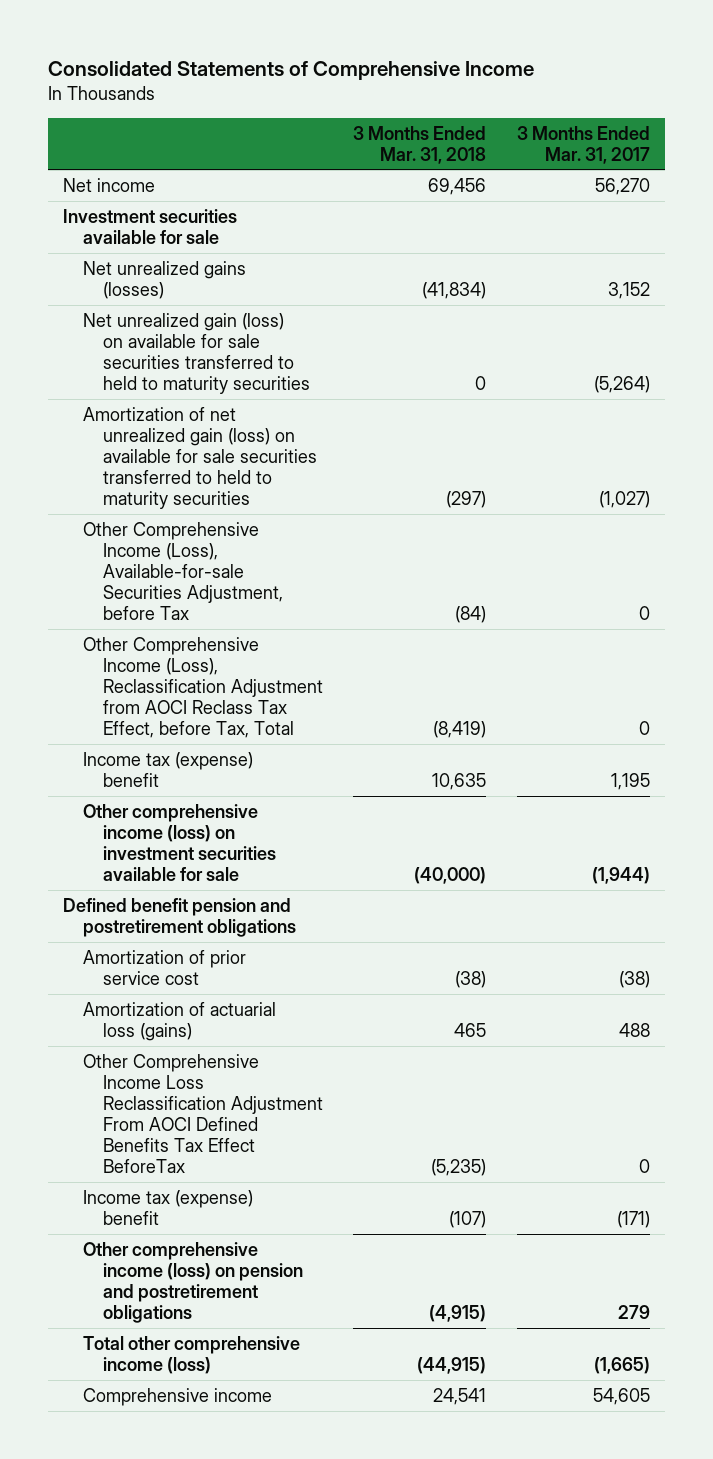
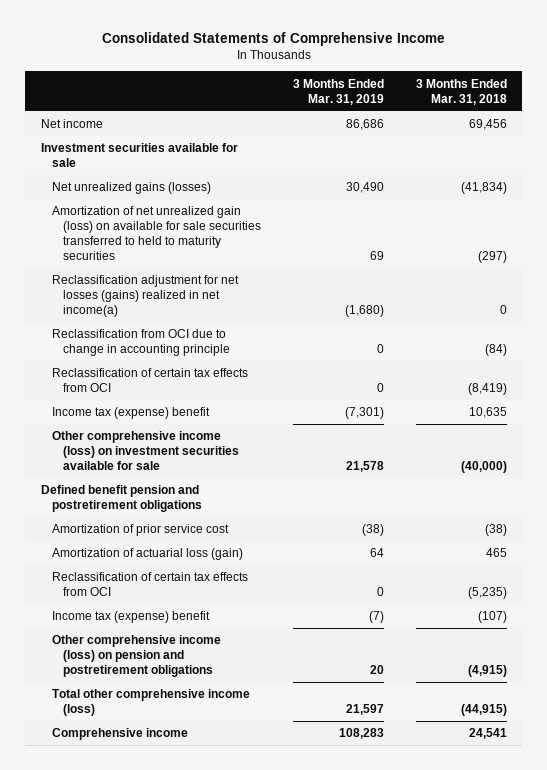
[517,125,651,164] 3 Months Ended Mar. 31, 2017 -> none
none -> [292,78,384,105] 3 Months Ended Mar. 31, 2019
[82,312,310,394] Net unrealized gain (loss) on available for sale securities transferred to held to maturity securities -> none
none -> [51,275,239,318] Reclassification adjustment for net losses (gains) realized in net income(a)
[82,521,283,620] Other Comprehensive Income (Loss), Available-for-sale Securities Adjustment, before Tax -> [51,329,231,357] Reclassification from OCI due to change in accounting principle
[82,636,323,738] Other Comprehensive Income (Loss), Reclassification Adjustment from AOCI Reclass Tax Effect, before Tax, Total -> [51,368,248,393] Reclassification of certain tax effects from OCI
[82,1001,276,1041] Amortization of actuarial loss (gains) -> [51,548,243,561] Amortization of actuarial loss (gain)
[82,1053,323,1173] Other Comprehensive Income Loss Reclassification Adjustment From AOCI Defined Benefits Tax Effect BeforeTax -> [51,572,248,597] Reclassification of certain tax effects from OCI

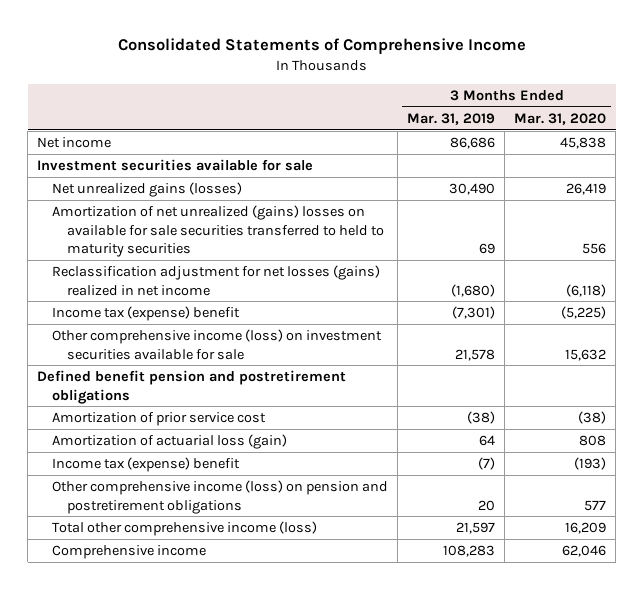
[415,78,507,105] 3 Months Ended Mar. 31, 2018 -> none
none -> [514,112,607,125] Mar. 31, 2020
[51,329,231,357] Reclassification from OCI due to change in accounting principle -> none
[51,368,248,393] Reclassification of certain tax effects from OCI -> none
[51,206,262,261] Amortization of net unrealized gain (loss) on available for sale securities transferred to held to maturity securities -> [52,204,385,258] Amortization of net unrealized (gains) losses on available for sale securities transferred to held to maturity securities
[51,275,239,318] Reclassification adjustment for net losses (gains) realized in net income(a) -> [52,264,381,296] Reclassification adjustment for net losses (gains) realized in net income
[51,572,248,597] Reclassification of certain tax effects from OCI -> none

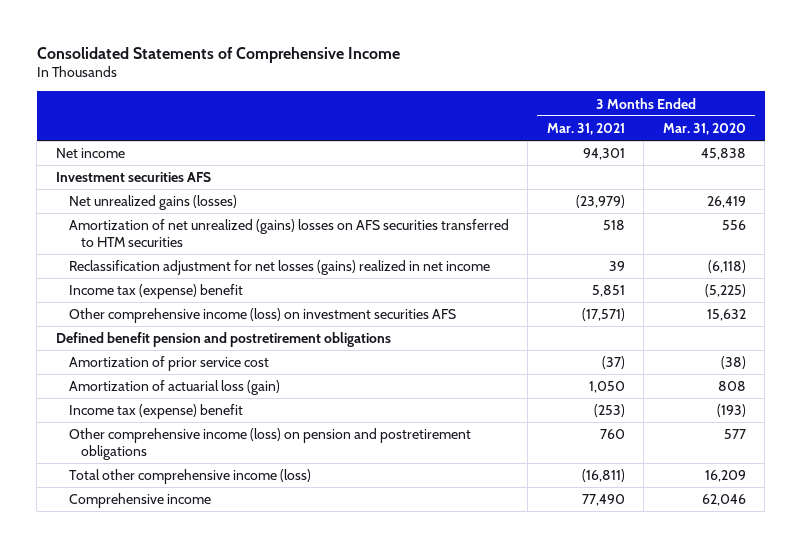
[407,112,496,125] Mar. 31, 2019 -> none
none -> [546,122,625,135] Mar. 31, 2021
[37,158,314,171] Investment securities available for sale -> [55,172,211,183] Investment securities AFS
[52,204,385,258] Amortization of net unrealized (gains) losses on available for sale securities transferred to held to maturity securities -> [68,219,509,247] Amortization of net unrealized (gains) losses on AFS securities transferred to HTM securities
[52,328,383,360] Other comprehensive income (loss) on investment securities available for sale -> [68,308,456,324] Other comprehensive income (loss) on investment securities AFS

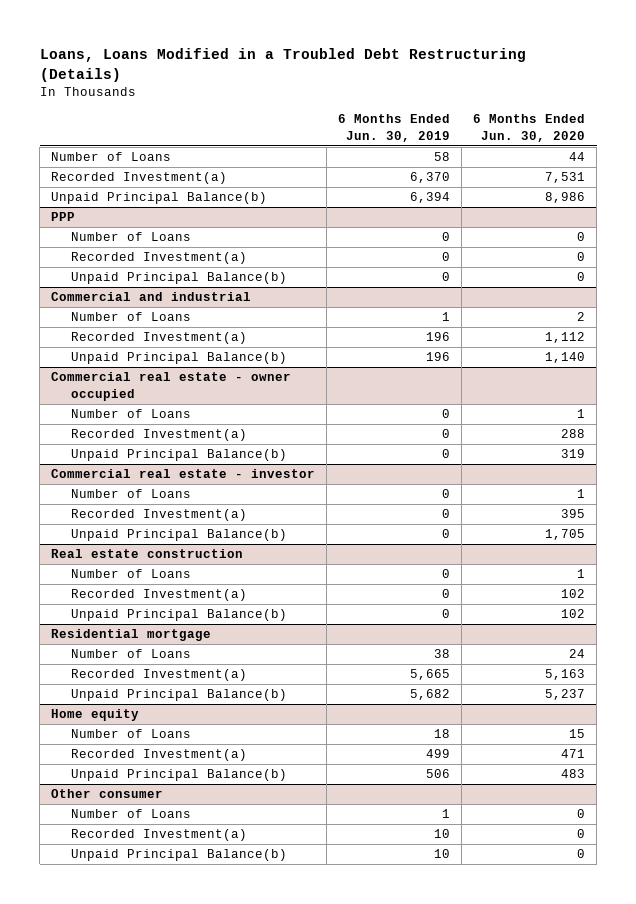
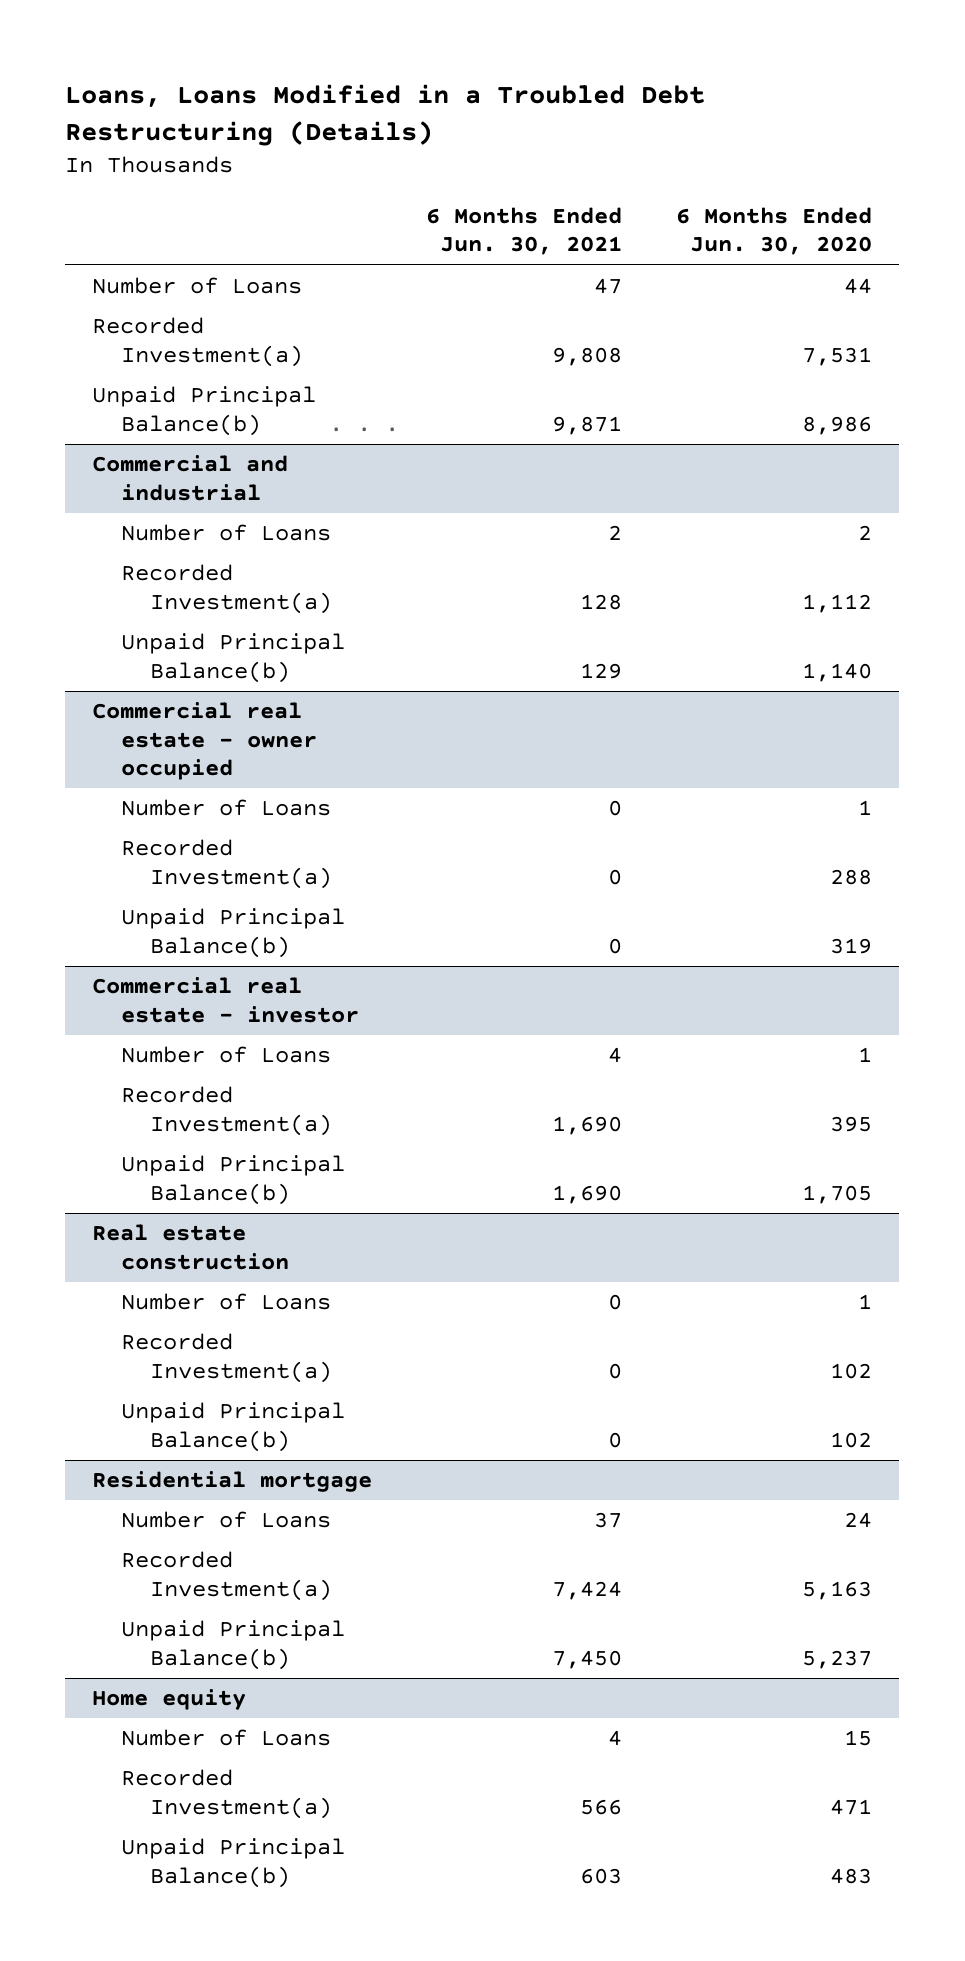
[338,114,451,142] 6 Months Ended Jun. 30, 2019 -> none
none -> [426,207,623,256] 6 Months Ended Jun. 30, 2021
[51,212,76,222] PPP -> none
[71,232,192,242] Number of Loans -> none
[71,252,248,265] Recorded Investment(a) -> none
[71,272,288,285] Unpaid Principal Balance(b) -> none
[51,789,164,799] Other consumer -> none
[71,809,192,819] Number of Loans -> none
[71,829,248,842] Recorded Investment(a) -> none
[71,849,288,862] Unpaid Principal Balance(b) -> none

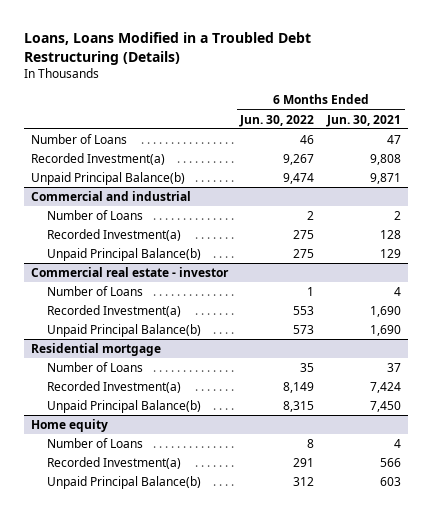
[676,207,873,256] 6 Months Ended Jun. 30, 2020 -> none
none -> [239,114,315,127] Jun. 30, 2022
[92,702,318,781] Commercial real estate - owner occupied -> none
[121,799,332,817] Number of Loans -> none
[121,839,332,889] Recorded Investment(a) -> none
[121,908,346,958] Unpaid Principal Balance(b) -> none
[92,1224,290,1270] Real estate construction -> none
[121,1293,332,1311] Number of Loans -> none
[121,1333,332,1383] Recorded Investment(a) -> none
[121,1402,346,1452] Unpaid Principal Balance(b) -> none

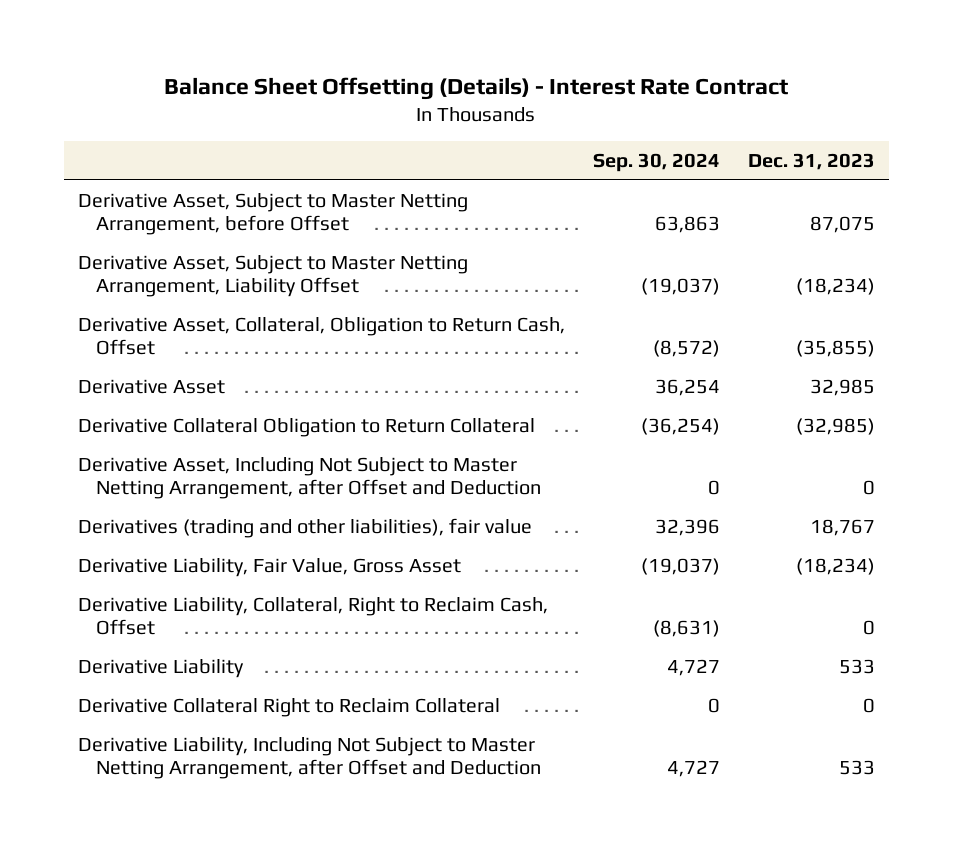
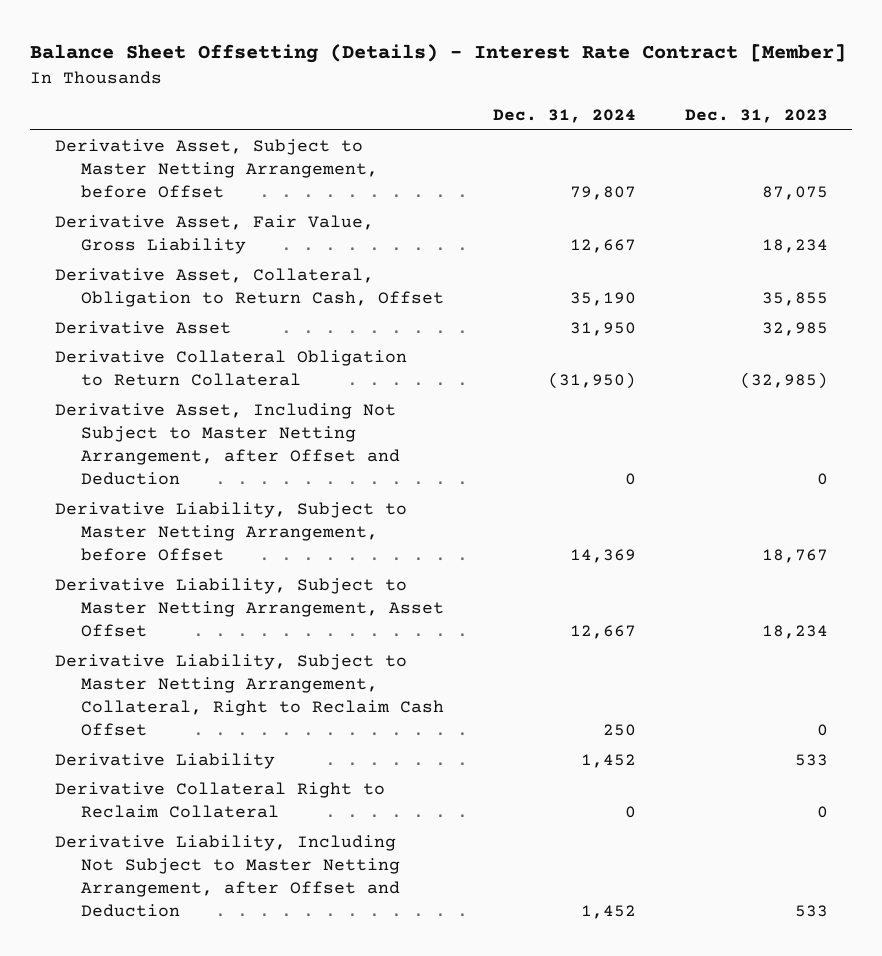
[164,77,789,101] Balance Sheet Offsetting (Details) - Interest Rate Contract -> [30,44,847,64] Balance Sheet Offsetting (Details) - Interest Rate Contract [Member]
[592,152,720,172] Sep. 30, 2024 -> none
none -> [492,109,636,124] Dec. 31, 2024
[77,254,468,297] Derivative Asset, Subject to Master Netting Arrangement, Liability Offset -> [54,214,374,255] Derivative Asset, Fair Value, Gross Liability
[796,277,876,295] (18,234) -> [761,239,828,254] 18,234
[796,339,876,357] (35,855) -> [761,292,828,307] 35,855
[77,517,532,538] Derivatives (trading and other liabilities), fair value -> [54,501,407,562] Derivative Liability, Subject to Master Netting Arrangement, before Offset
[77,557,461,577] Derivative Liability, Fair Value, Gross Asset -> [54,577,444,638] Derivative Liability, Subject to Master Netting Arrangement, Asset Offset
[796,557,876,575] (18,234) -> [761,625,828,640] 18,234
[77,596,548,635] Derivative Liability, Collateral, Right to Reclaim Cash, Offset -> [54,653,444,737] Derivative Liability, Subject to Master Netting Arrangement, Collateral, Right to Reclaim Cash Offset

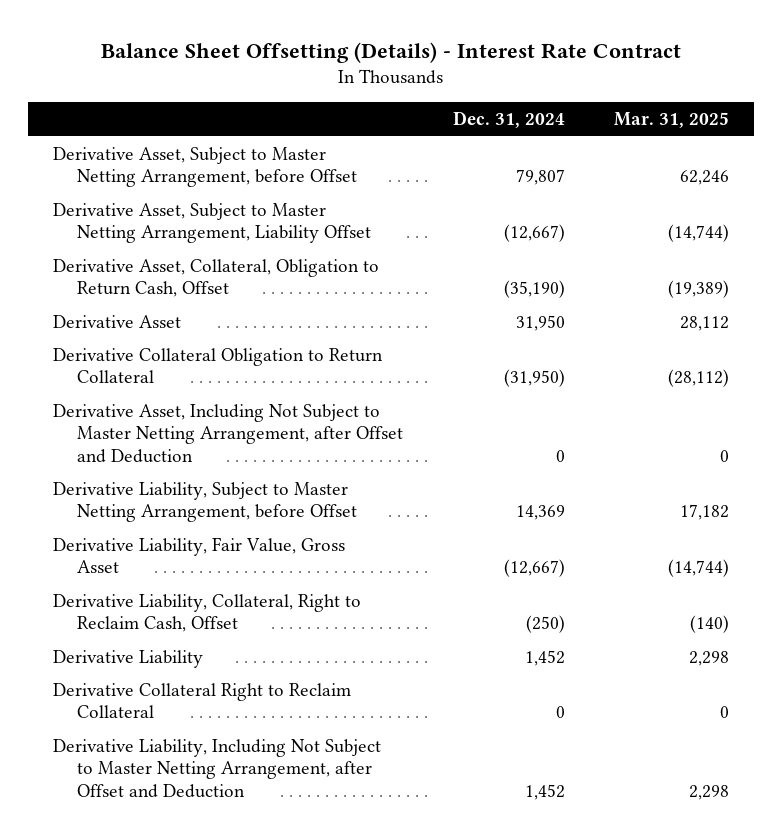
[30,44,847,64] Balance Sheet Offsetting (Details) - Interest Rate Contract [Member] -> [101,41,682,63] Balance Sheet Offsetting (Details) - Interest Rate Contract
[684,109,828,124] Dec. 31, 2023 -> none
none -> [614,112,730,129] Mar. 31, 2025
[54,214,374,255] Derivative Asset, Fair Value, Gross Liability -> [52,202,372,244] Derivative Asset, Subject to Master Netting Arrangement, Liability Offset
[569,239,636,254] 12,667 -> [503,224,565,243] (12,667)
[569,292,636,307] 35,190 -> [503,280,565,299] (35,190)
[54,577,444,638] Derivative Liability, Subject to Master Netting Arrangement, Asset Offset -> [52,536,345,574] Derivative Liability, Fair Value, Gross Asset
[569,625,636,640] 12,667 -> [503,559,565,578] (12,667)
[54,653,444,737] Derivative Liability, Subject to Master Netting Arrangement, Collateral, Right to Reclaim Cash Offset -> [52,593,361,633] Derivative Liability, Collateral, Right to Reclaim Cash, Offset
[602,724,636,737] 250 -> [525,615,565,634] (250)

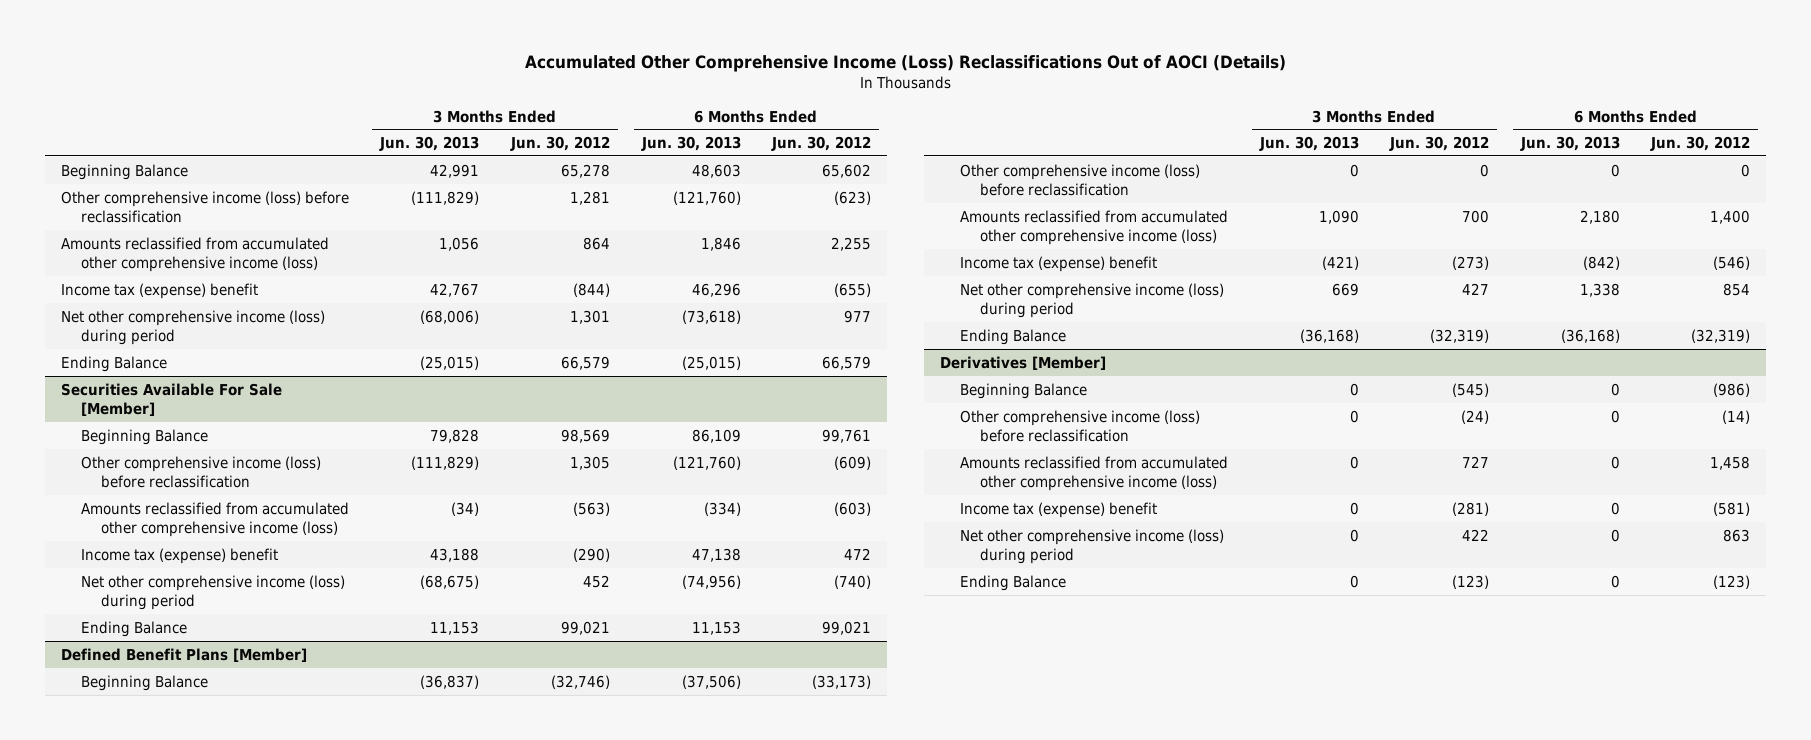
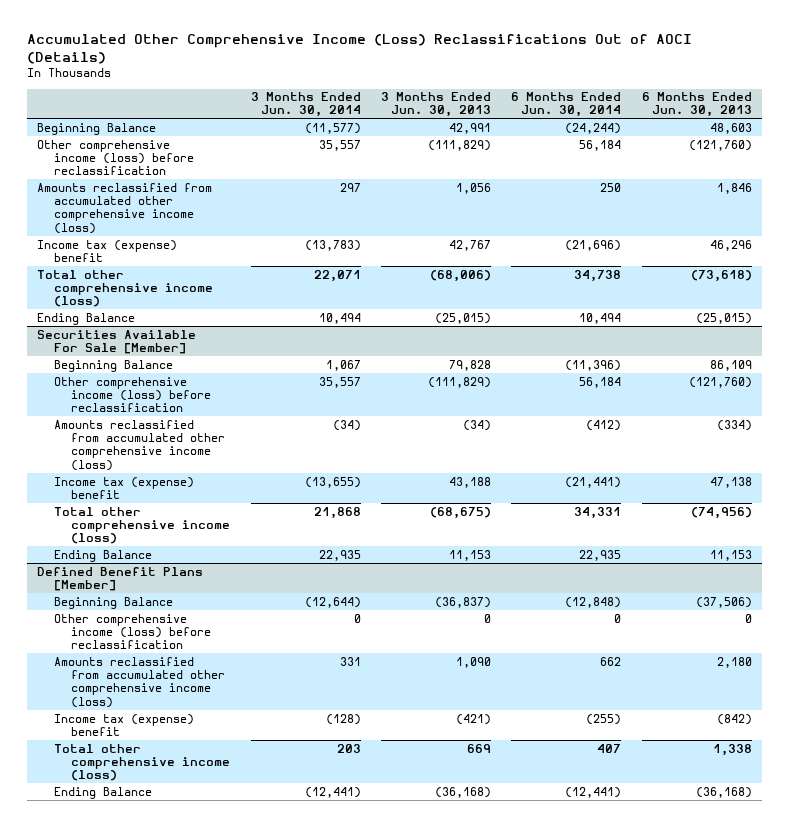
[509,136,610,152] Jun. 30, 2012 -> none
[771,136,872,152] Jun. 30, 2012 -> none
none -> [250,92,361,118] 3 Months Ended Jun. 30, 2014
none -> [511,92,622,118] 6 Months Ended Jun. 30, 2014
[60,309,325,345] Net other comprehensive income (loss) during period -> [36,269,214,308] Total other comprehensive income (loss)
[80,574,345,610] Net other comprehensive income (loss) during period -> [54,506,231,545] Total other comprehensive income (loss)
[959,282,1224,318] Net other comprehensive income (loss) during period -> [54,743,231,782] Total other comprehensive income (loss)
[939,355,1106,370] Derivatives [Member] -> none
[959,382,1087,399] Beginning Balance -> none
[959,409,1200,442] Other comprehensive income (loss) before reclassification -> none
[959,455,1228,491] Amounts reclassified from accumulated other comprehensive income (loss) -> none
[959,501,1157,518] Income tax (expense) benefit -> none
[959,528,1224,564] Net other comprehensive income (loss) during period -> none
[959,574,1066,591] Ending Balance -> none

